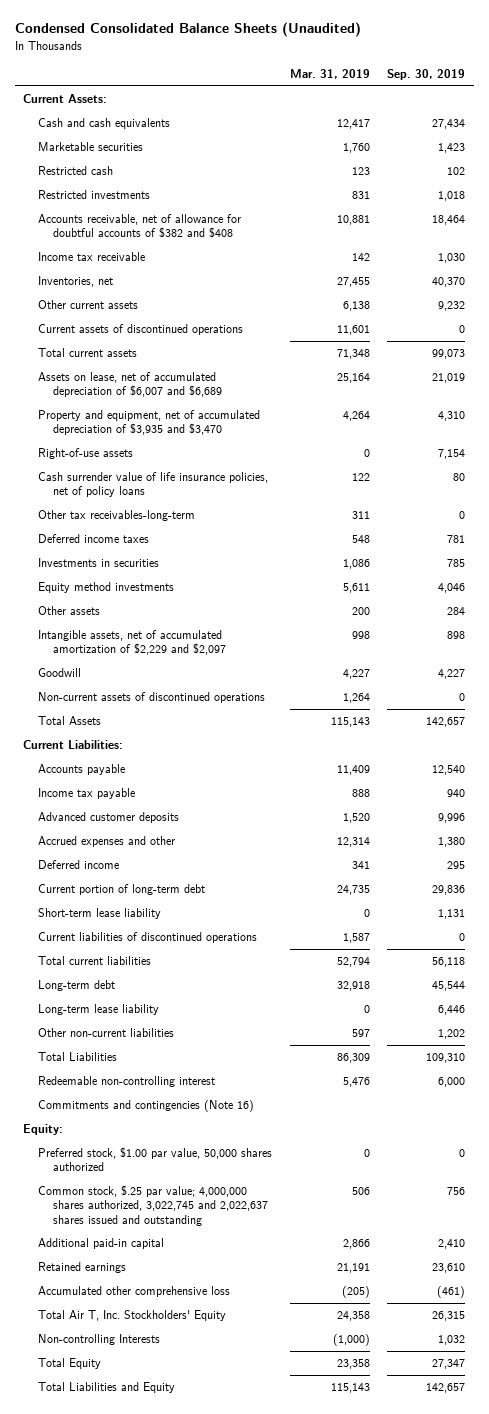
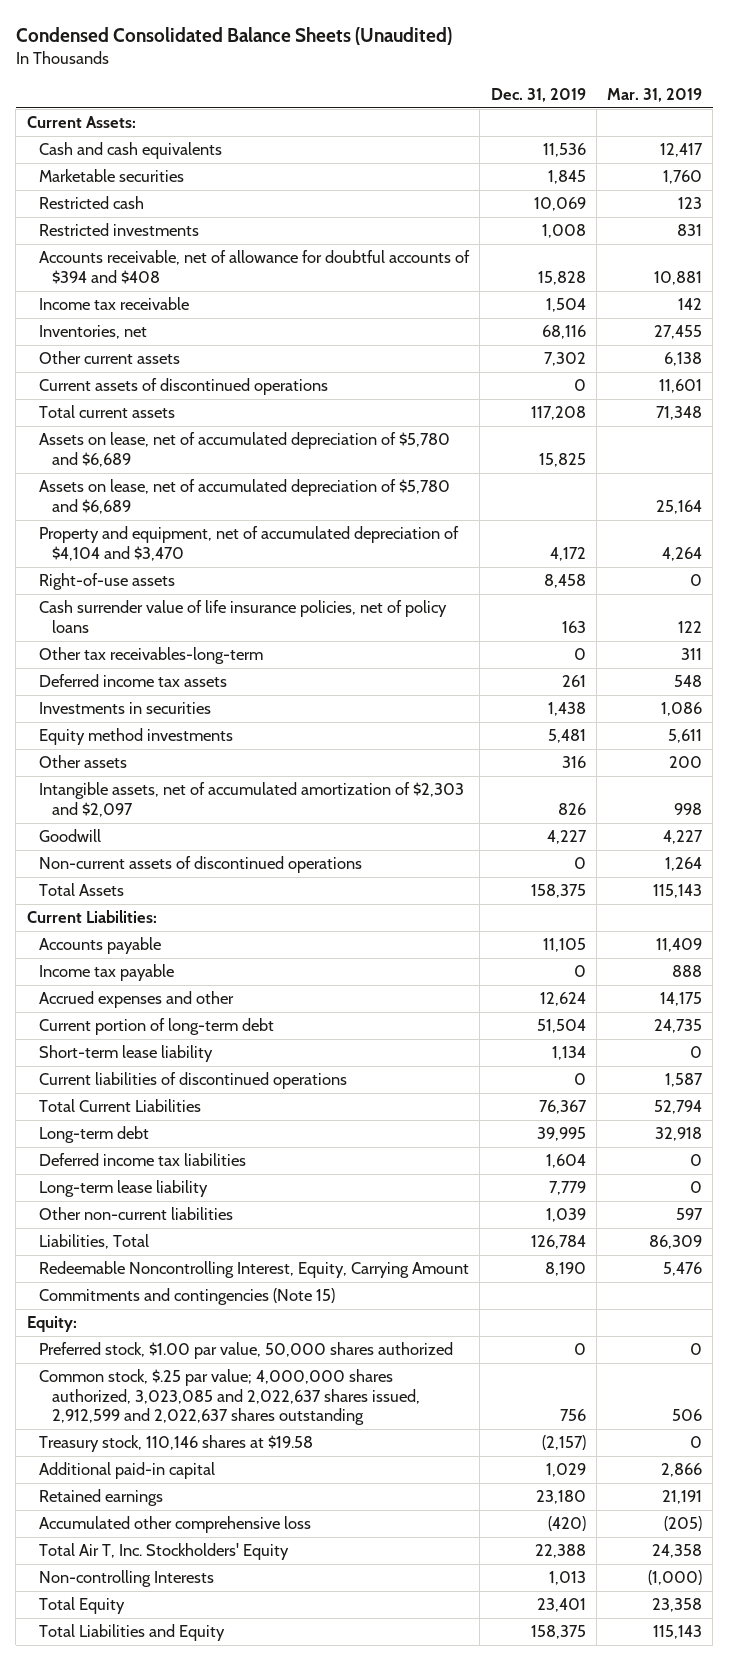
[387,69,466,81] Sep. 30, 2019 -> none
none -> [490,87,586,102] Dec. 31, 2019
[38,214,242,239] Accounts receivable, net of allowance for doubtful accounts of $382 and $408 -> [39,250,471,284] Accounts receivable, net of allowance for doubtful accounts of $394 and $408
none -> [39,432,451,467] Assets on lease, net of accumulated depreciation of $5,780 and $6,689
[38,372,223,398] Assets on lease, net of accumulated depreciation of $6,007 and $6,689 -> [39,479,451,514] Assets on lease, net of accumulated depreciation of $5,780 and $6,689
[38,410,261,436] Property and equipment, net of accumulated depreciation of $3,935 and $3,470 -> [39,526,460,561] Property and equipment, net of accumulated depreciation of $4,104 and $3,470
[38,534,150,544] Deferred income taxes -> [39,674,228,688] Deferred income tax assets
[38,630,227,656] Intangible assets, net of accumulated amortization of $2,229 and $2,097 -> [39,782,465,817] Intangible assets, net of accumulated amortization of $2,303 and $2,097
[38,812,180,824] Advanced customer deposits -> none
[38,860,120,870] Deferred income -> none
[336,837,370,848] 12,314 -> [660,992,703,1007] 14,175
[38,956,152,966] Total current liabilities -> [39,1099,202,1113] Total Current Liabilities
none -> [39,1153,247,1167] Deferred income tax liabilities
[38,1052,118,1062] Total Liabilities -> [39,1234,150,1250] Liabilities, Total
[38,1076,216,1088] Redeemable non-controlling interest -> [39,1261,470,1279] Redeemable Noncontrolling Interest, Equity, Carrying Amount
[38,1100,255,1113] Commitments and contingencies (Note 16) -> [39,1288,336,1306] Commitments and contingencies (Note 15)
[38,1185,269,1226] Common stock, $.25 par value; 4,000,000 shares authorized, 3,022,745 and 2,022,637 shares issued and outstanding -> [39,1369,420,1426] Common stock, $.25 par value; 4,000,000 shares authorized, 3,023,085 and 2,022,637 shares issued, 2,912,599 and 2,022,637 shares outstanding
none -> [39,1435,314,1453] Treasury stock, 110,146 shares at $19.58

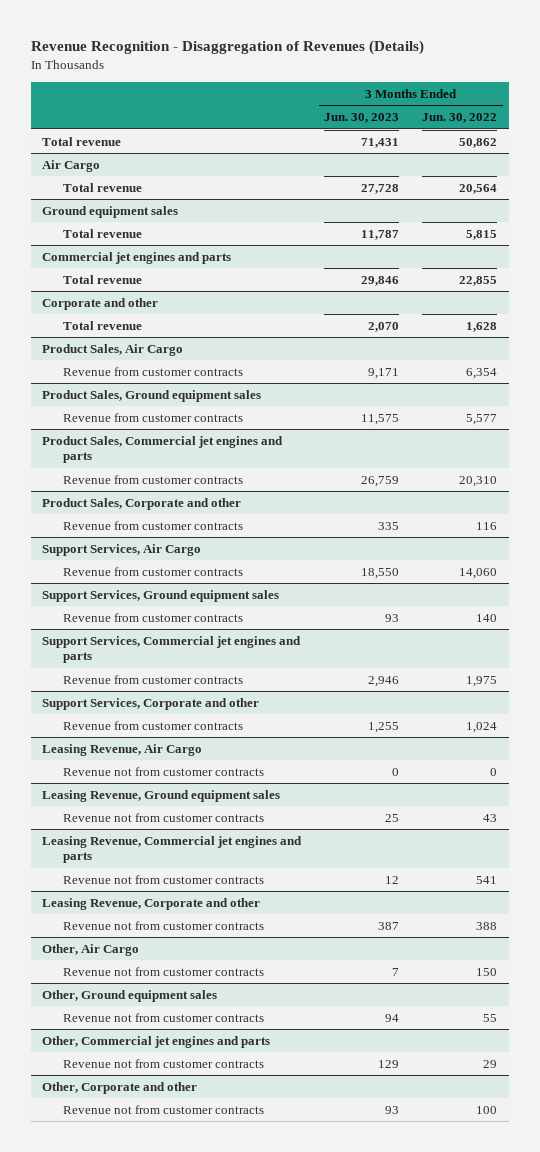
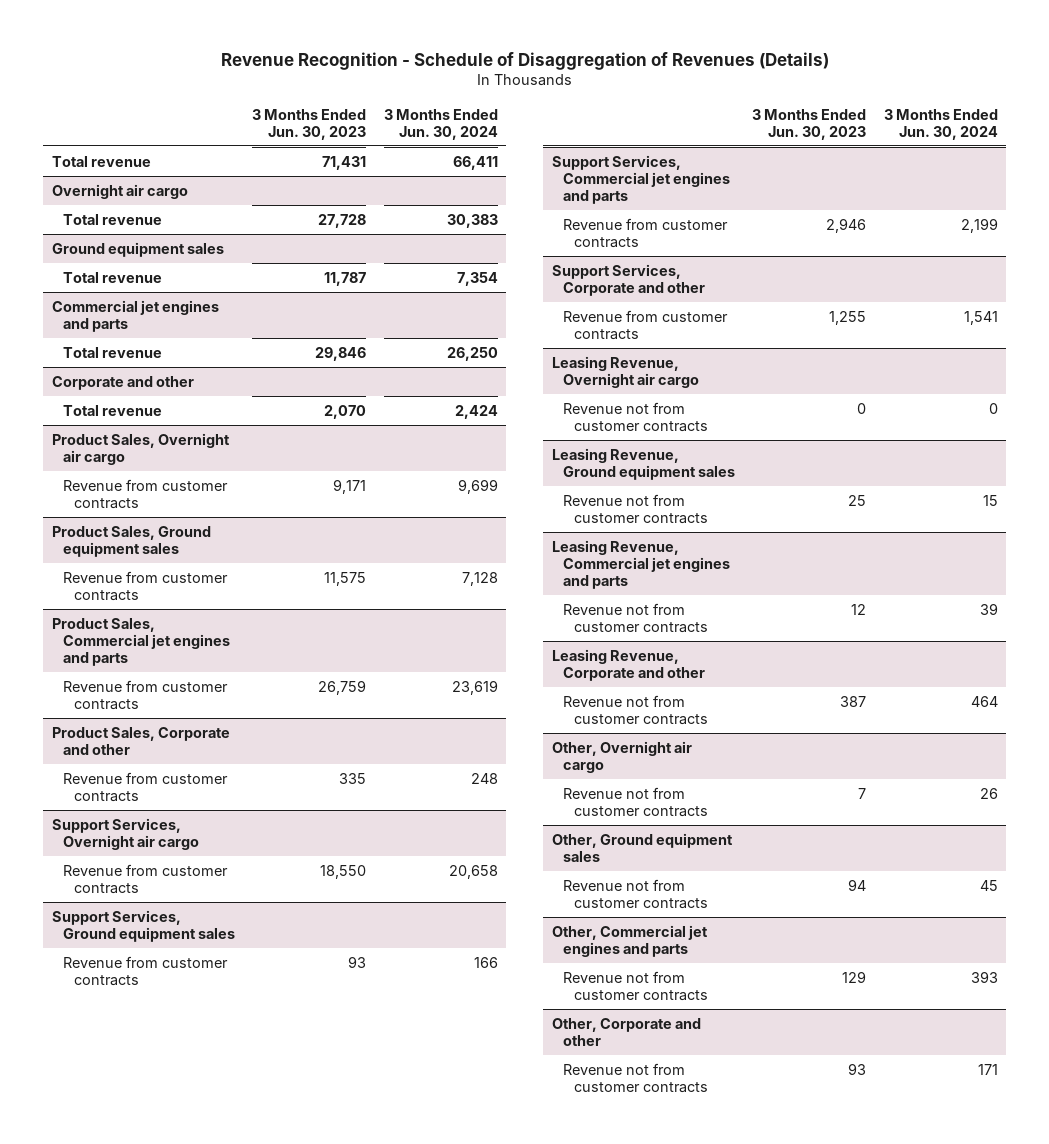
[30,40,424,56] Revenue Recognition - Disaggregation of Revenues (Details) -> [220,51,829,70] Revenue Recognition - Schedule of Disaggregation of Revenues (Details)
[422,113,498,124] Jun. 30, 2022 -> none
none -> [383,108,498,140] 3 Months Ended Jun. 30, 2024
[42,160,101,173] Air Cargo -> [51,183,188,199] Overnight air cargo
[42,344,184,357] Product Sales, Air Cargo -> [51,432,230,465] Product Sales, Overnight air cargo
[42,544,202,557] Support Services, Air Cargo -> [51,817,199,850] Support Services, Overnight air cargo
[42,744,203,757] Leasing Revenue, Air Cargo -> [551,355,699,388] Leasing Revenue, Overnight air cargo
[42,944,140,957] Other, Air Cargo -> [551,740,692,773] Other, Overnight air cargo

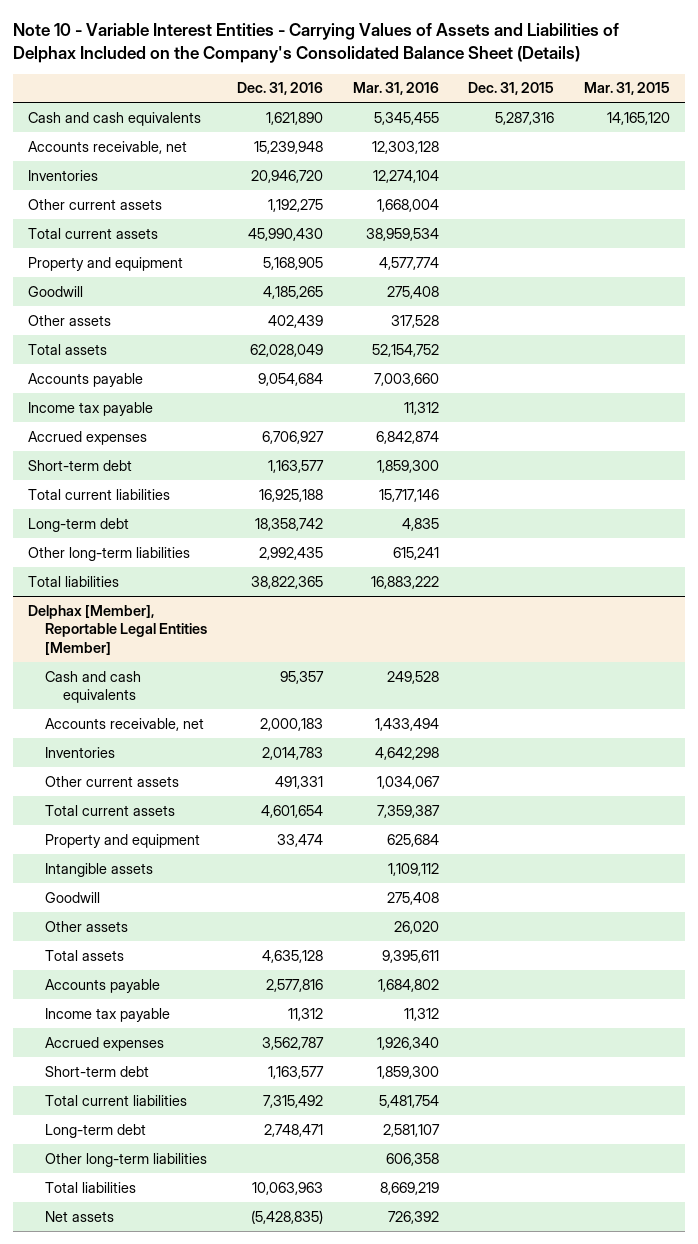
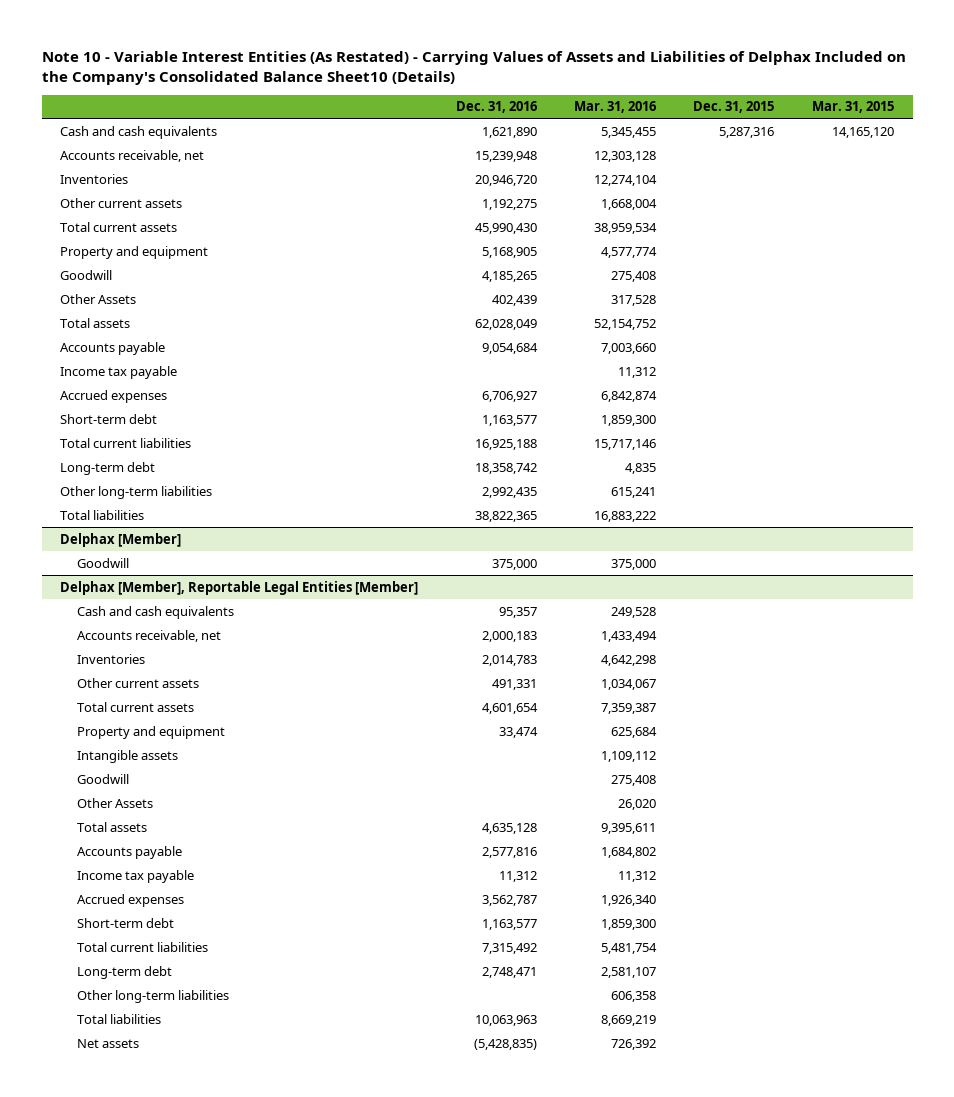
[13,22,620,63] Note 10 - Variable Interest Entities - Carrying Values of Assets and Liabilities of Delphax Included on the Company's Consolidated Balance Sheet (Details) -> [41,50,906,85] Note 10 - Variable Interest Entities (As Restated) - Carrying Values of Assets and Liabilities of Delphax Included on the Company's Consolidated Balance Sheet10 (Details)
[27,314,111,326] Other assets -> [60,293,137,304] Other Assets
none -> [60,532,182,547] Delphax [Member]
none -> [76,557,129,568] Goodwill
[45,920,129,932] Other assets -> [76,797,153,808] Other Assets

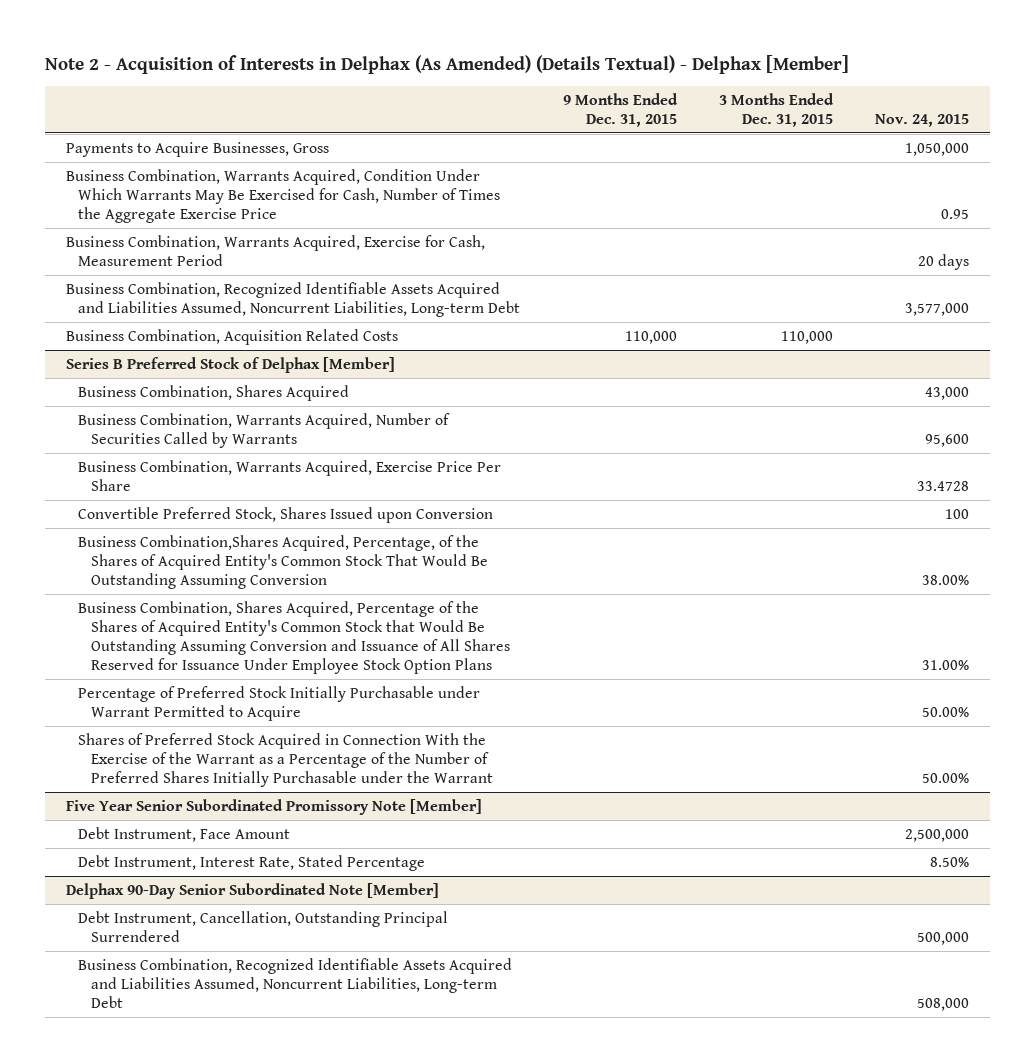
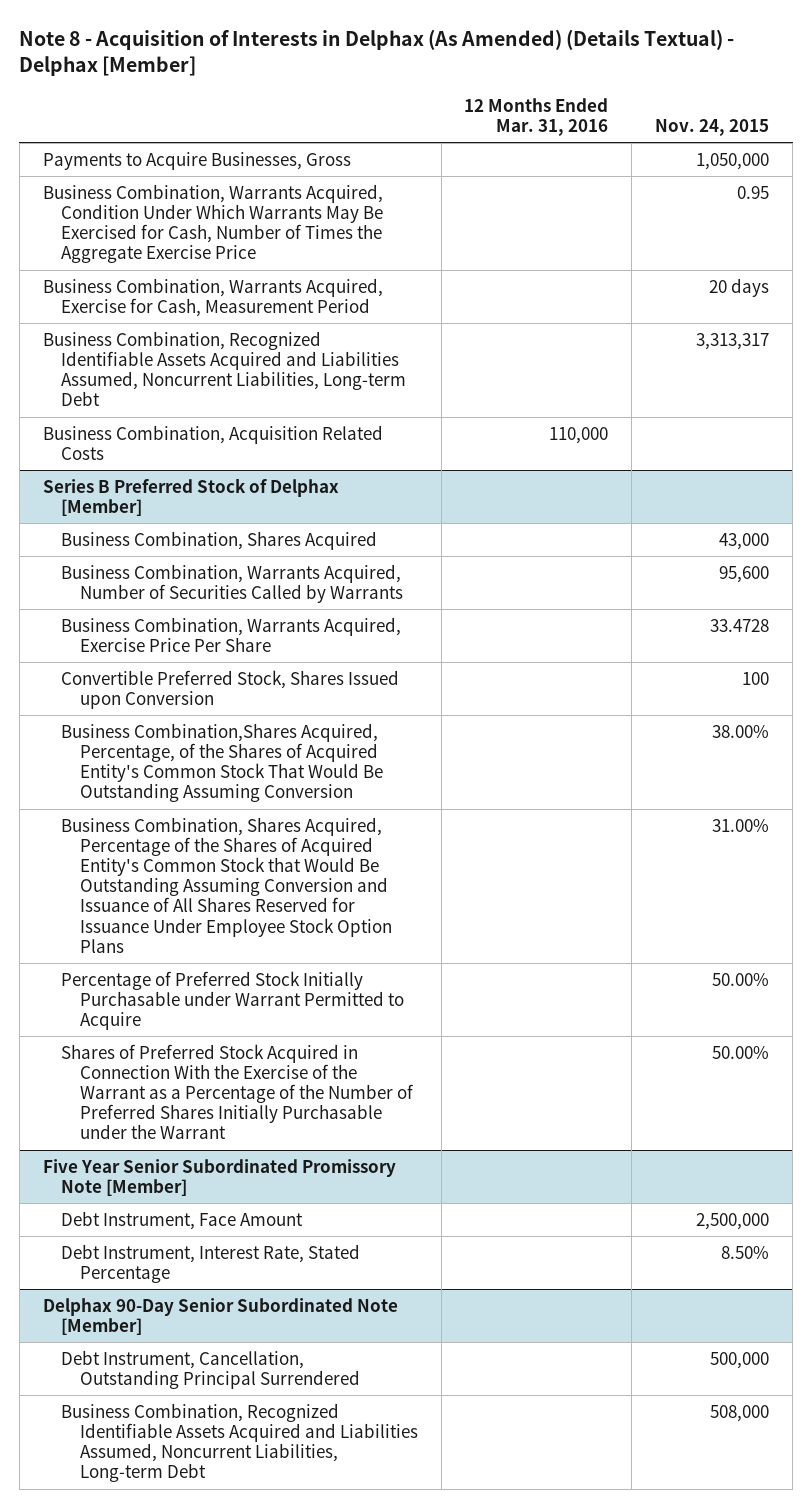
[44,54,849,74] Note 2 - Acquisition of Interests in Delphax (As Amended) (Details Textual) - Delphax [Member] -> [19,28,735,76] Note 8 - Acquisition of Interests in Delphax (As Amended) (Details Textual) - Delphax [Member]
[562,92,678,127] 9 Months Ended Dec. 31, 2015 -> none
[718,92,834,127] 3 Months Ended Dec. 31, 2015 -> none
none -> [464,97,609,136] 12 Months Ended Mar. 31, 2016
[905,302,970,316] 3,577,000 -> [696,332,770,350] 3,313,317

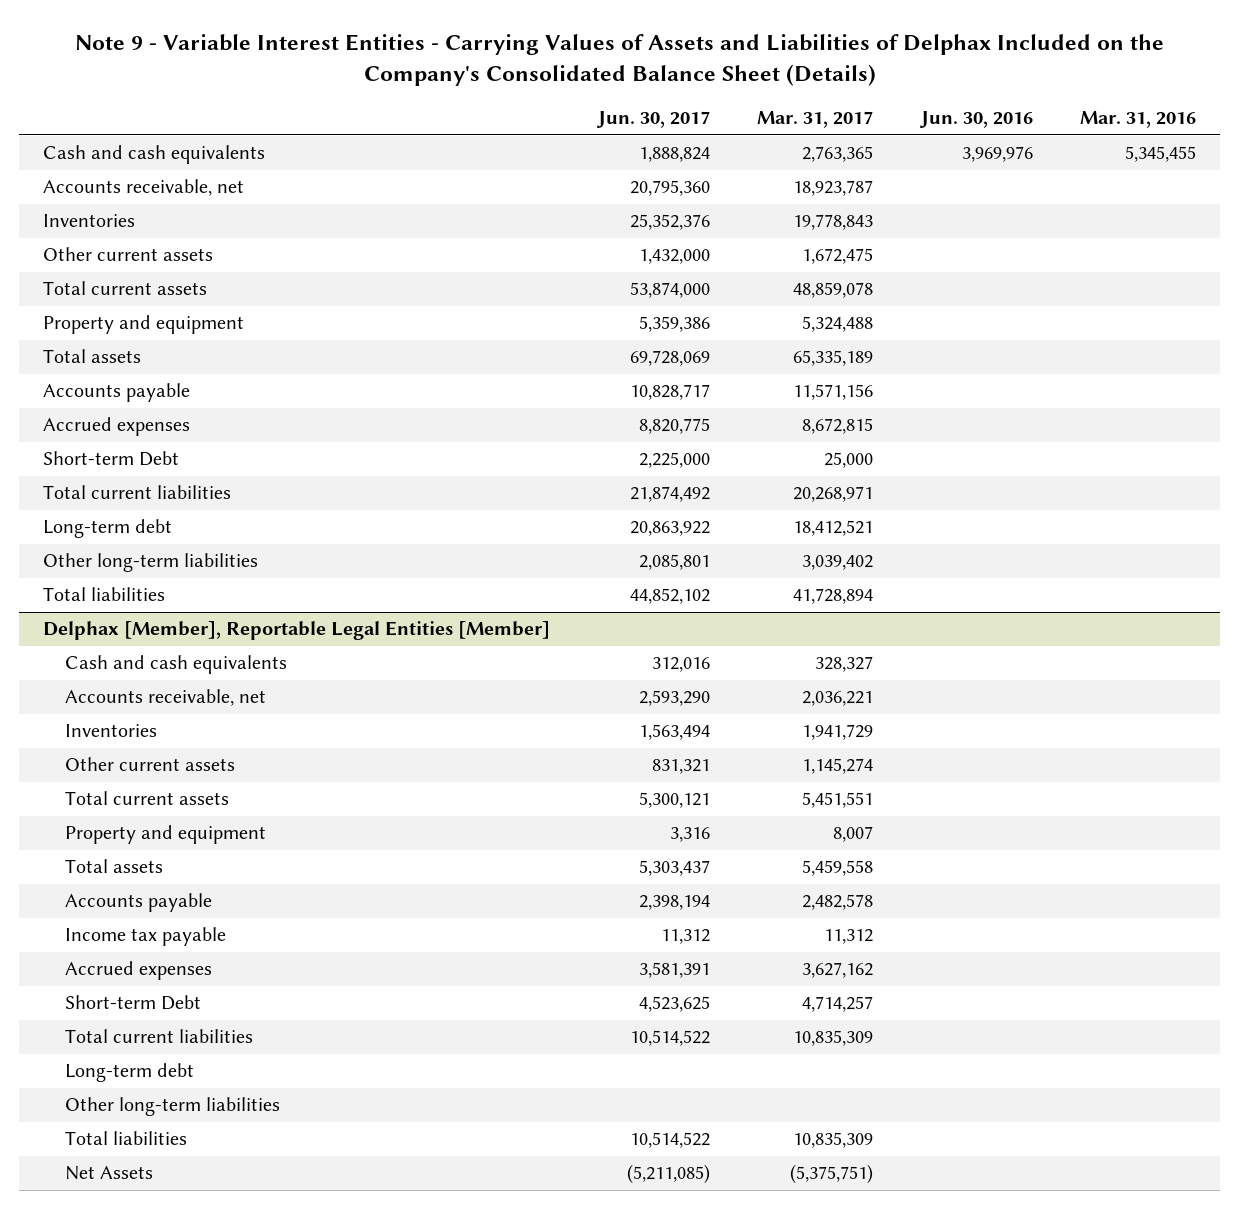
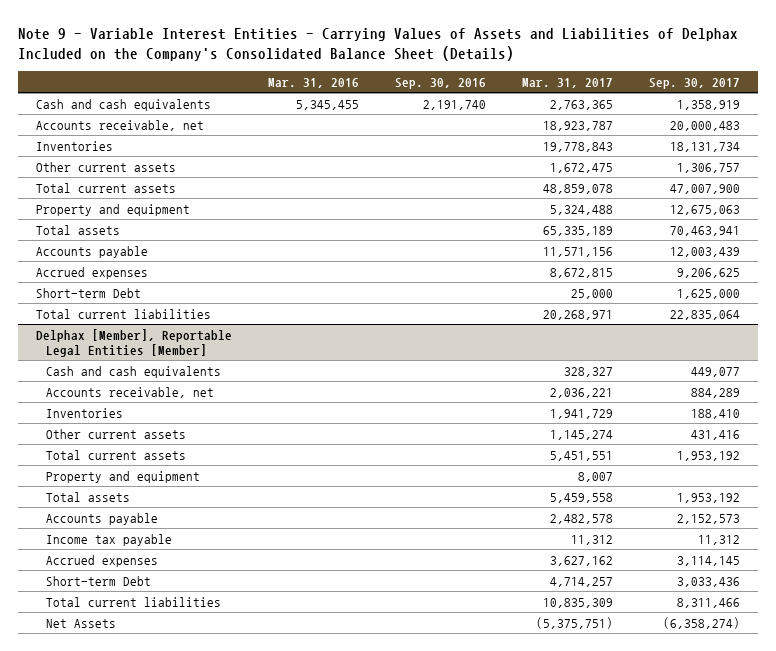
[595,111,710,129] Jun. 30, 2017 -> none
[918,111,1033,129] Jun. 30, 2016 -> none
none -> [394,77,486,89] Sep. 30, 2016
none -> [649,77,741,89] Sep. 30, 2017
[43,519,173,539] Long-term debt -> none
[43,553,259,573] Other long-term liabilities -> none
[43,587,166,602] Total liabilities -> none
[64,1063,194,1083] Long-term debt -> none
[64,1097,280,1117] Other long-term liabilities -> none
[64,1131,187,1146] Total liabilities -> none

